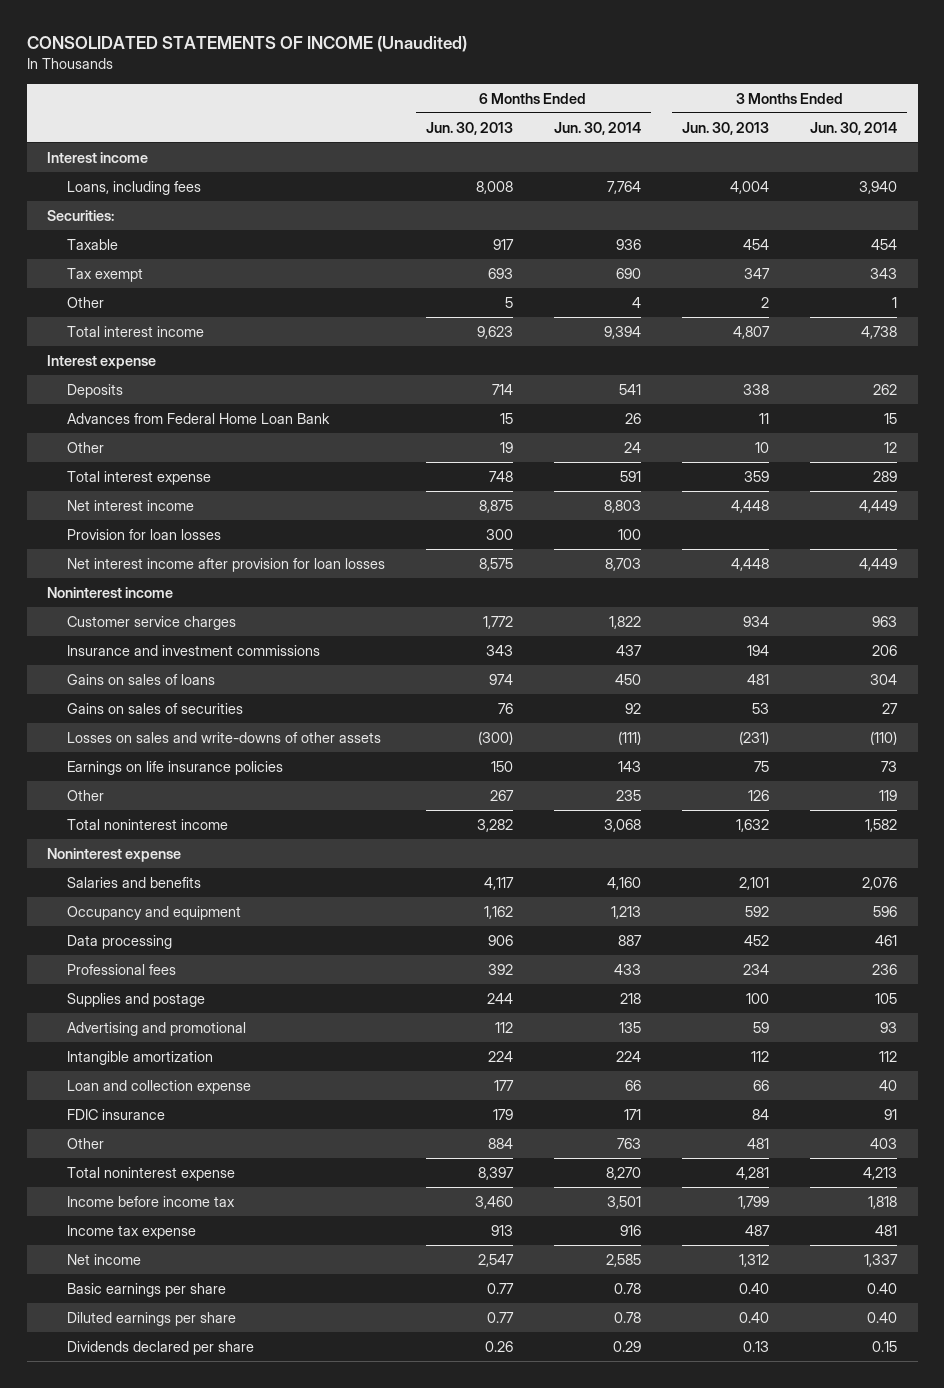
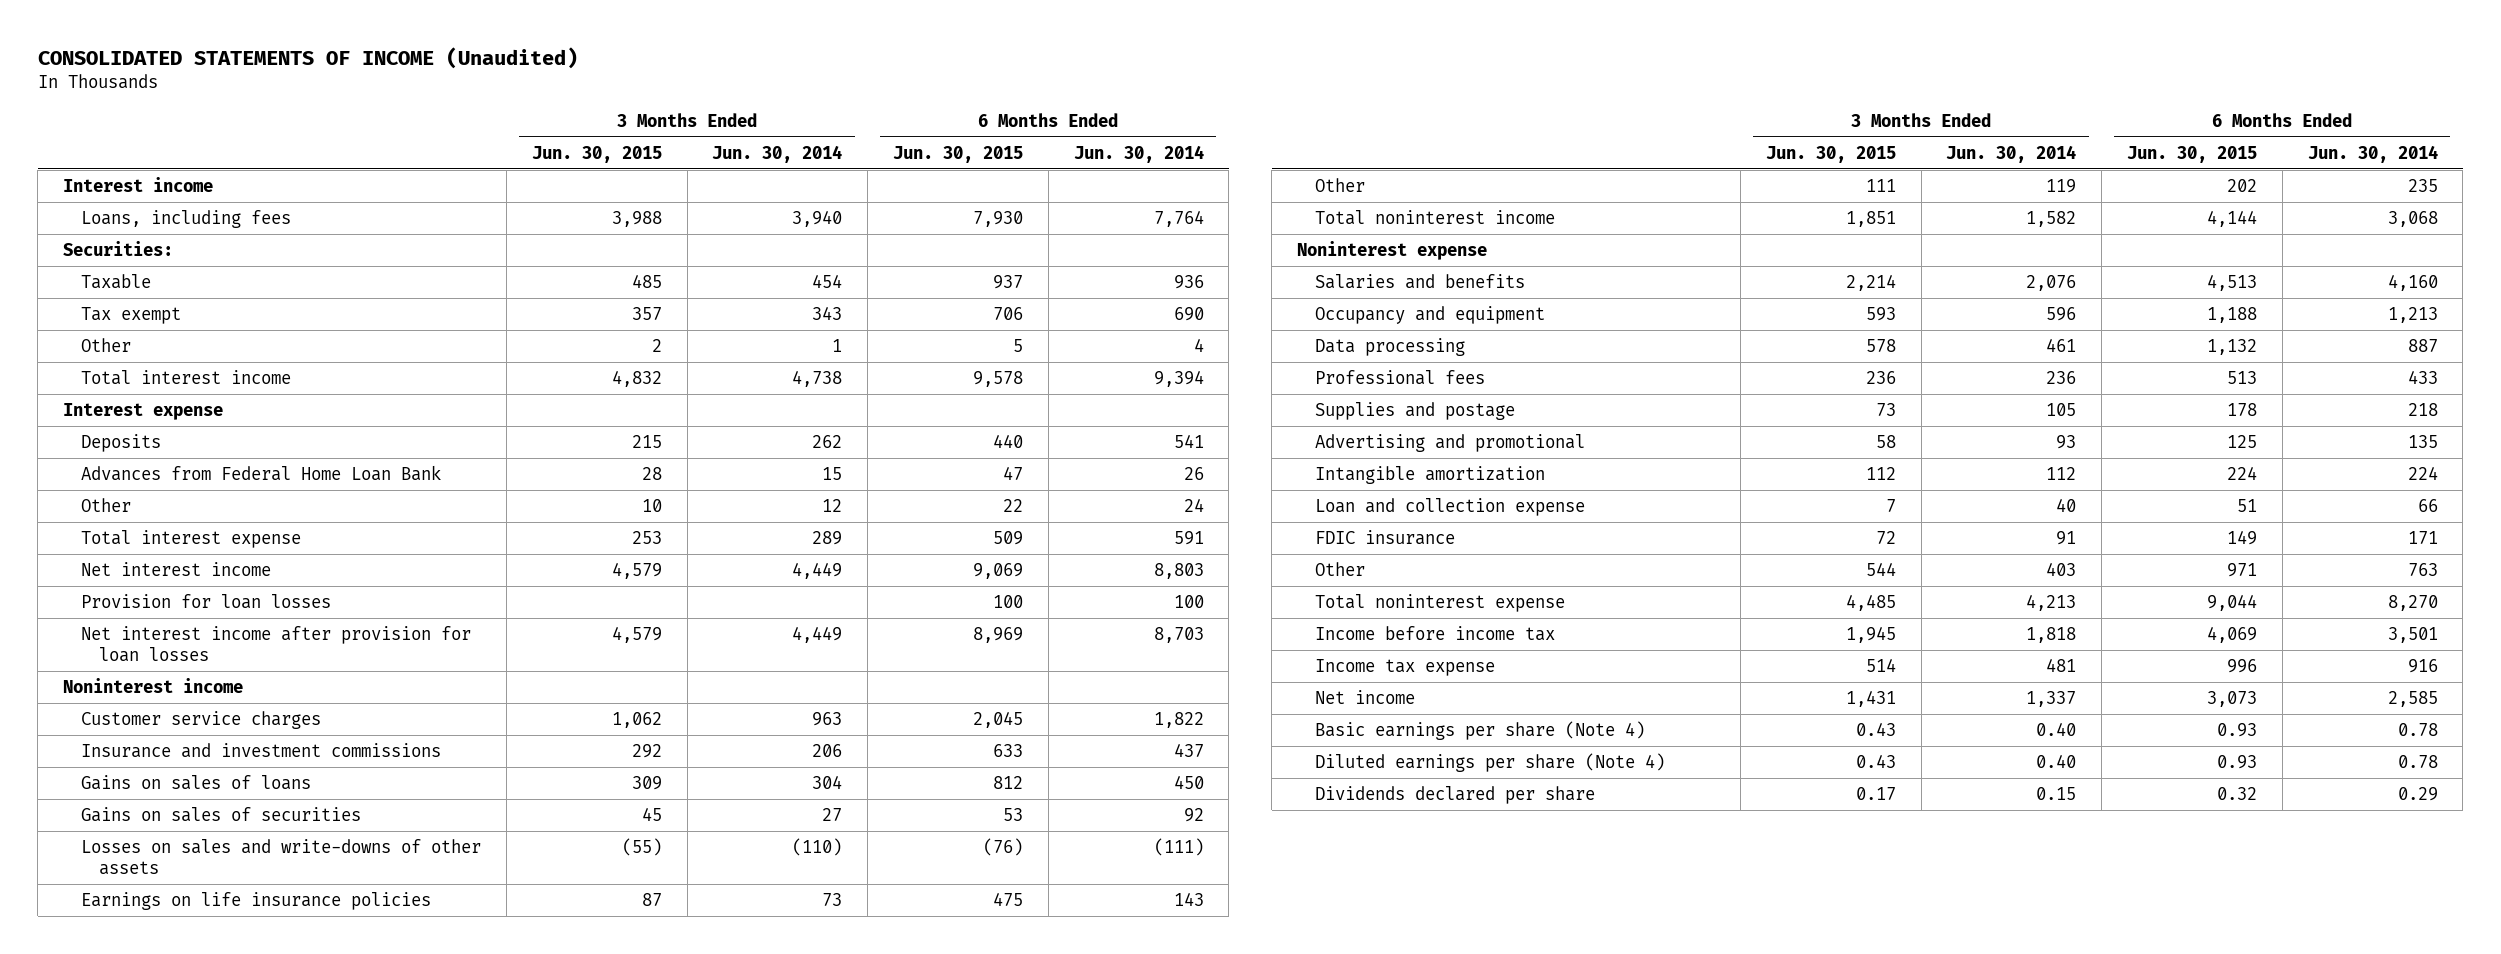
[425,121,513,135] Jun. 30, 2013 -> none
[681,121,769,135] Jun. 30, 2013 -> none
none -> [531,145,662,163] Jun. 30, 2015
none -> [892,145,1023,163] Jun. 30, 2015
[66,1282,226,1297] Basic earnings per share -> [1315,720,1646,740] Basic earnings per share (Note 4)
[66,1311,236,1326] Diluted earnings per share -> [1315,752,1666,772] Diluted earnings per share (Note 4)

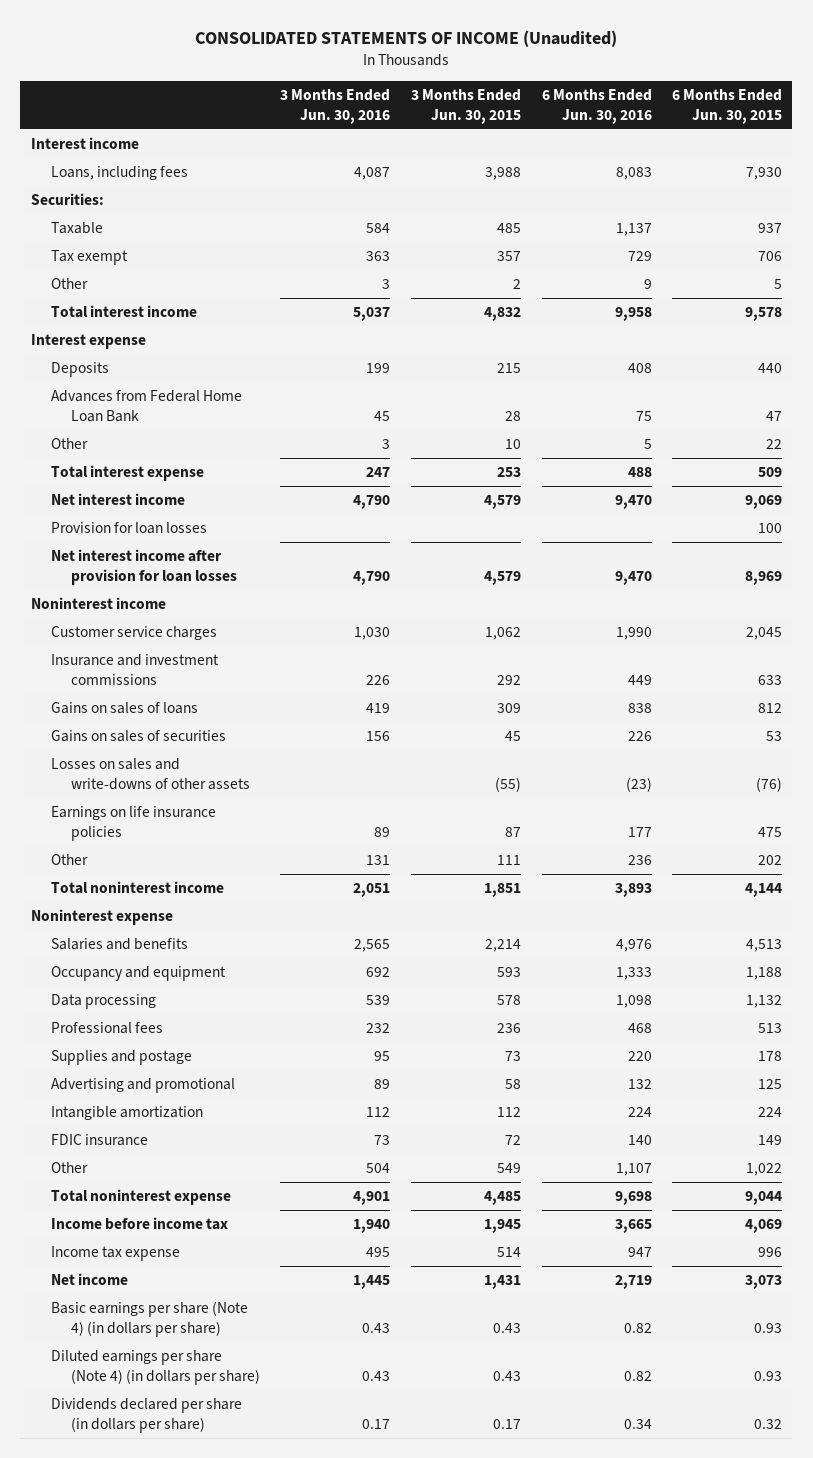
[712,144,843,163] Jun. 30, 2014 -> none
[1073,144,1204,163] Jun. 30, 2014 -> none
none -> [280,88,391,125] 3 Months Ended Jun. 30, 2016
none -> [541,88,652,125] 6 Months Ended Jun. 30, 2016
[1315,497,1586,516] Loan and collection expense -> none
[1865,561,1896,576] 544 -> [496,1162,521,1173] 549
[2227,562,2258,577] 971 -> [746,1162,783,1176] 1,022
[1315,720,1646,740] Basic earnings per share (Note 4) -> [50,1300,248,1338] Basic earnings per share (Note 4) (in dollars per share)
[1315,752,1666,772] Diluted earnings per share (Note 4) -> [50,1349,260,1386] Diluted earnings per share (Note 4) (in dollars per share)
[1315,785,1596,804] Dividends declared per share -> [50,1397,242,1434] Dividends declared per share (in dollars per share)

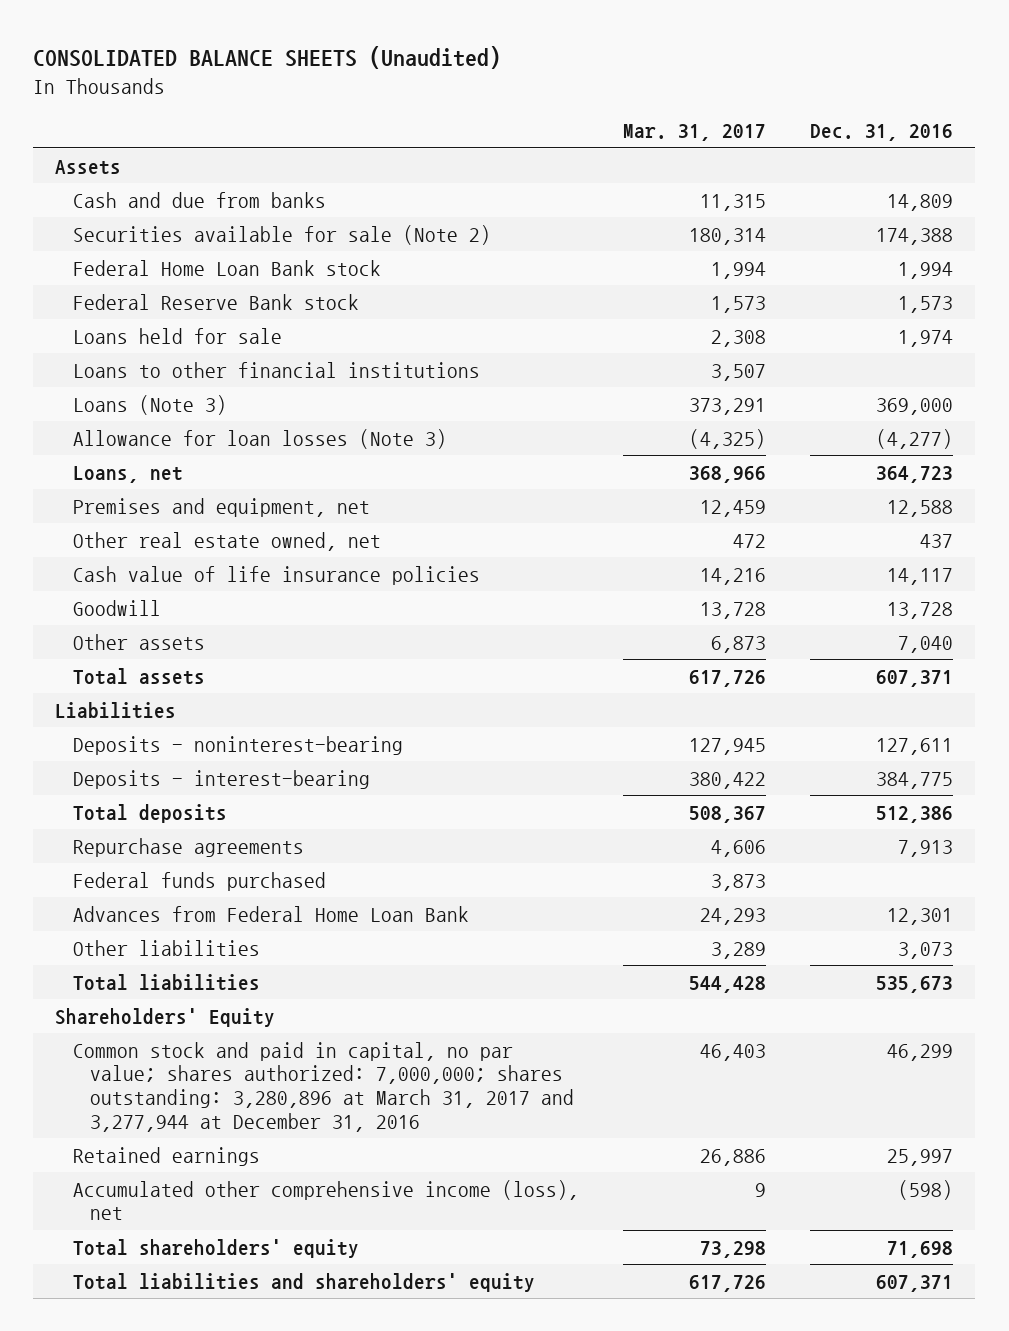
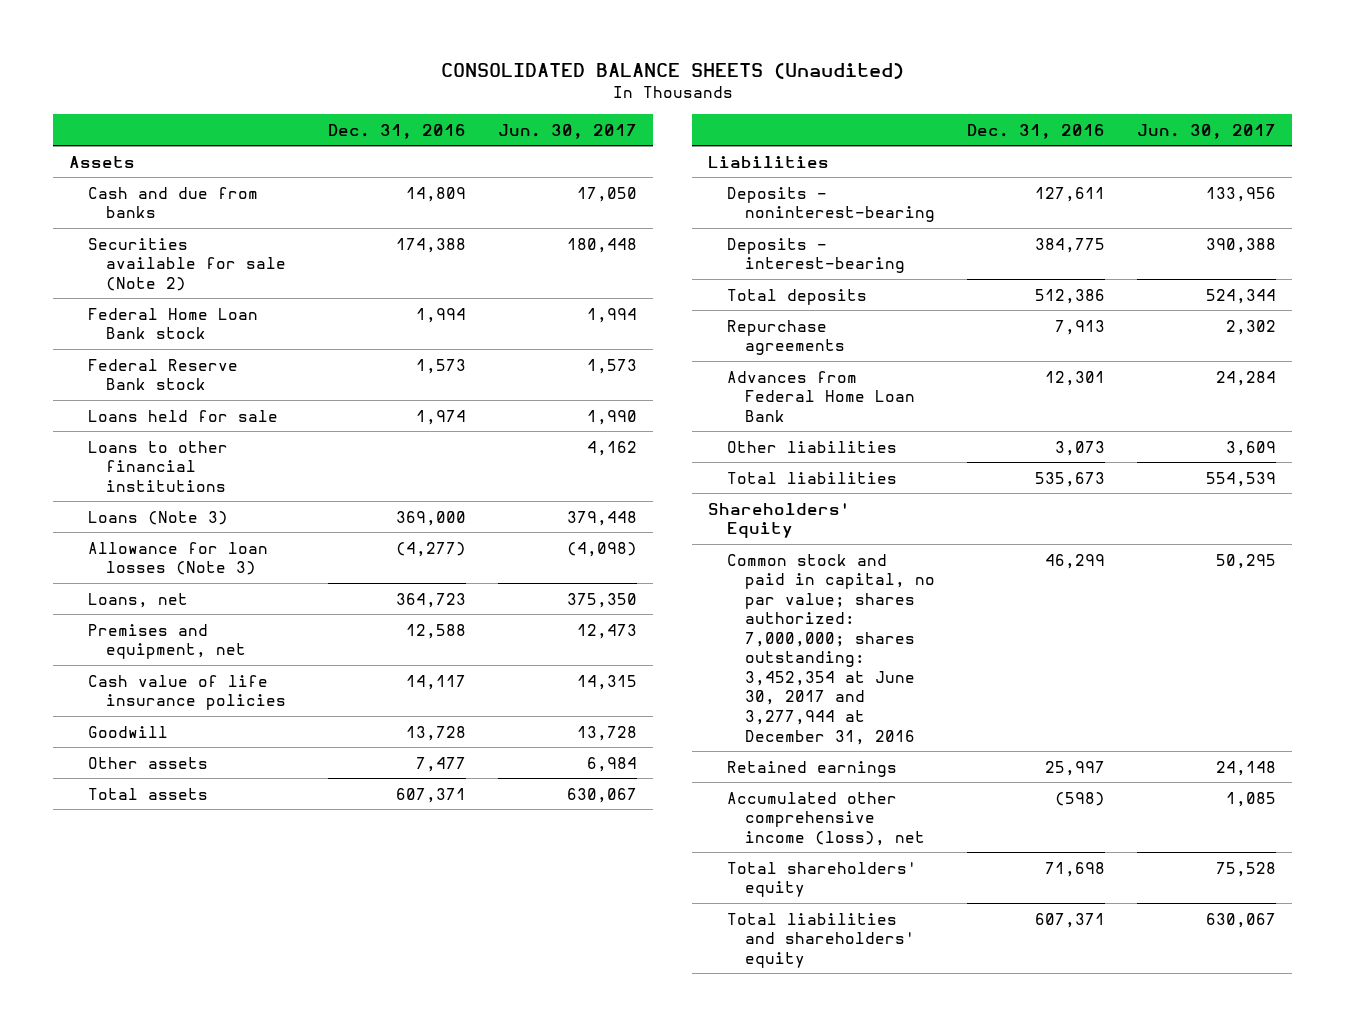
[623,124,767,142] Mar. 31, 2017 -> none
none -> [498,123,638,139] Jun. 30, 2017
[72,531,381,551] Other real estate owned, net -> none
[898,635,954,653] 7,040 -> [415,756,466,772] 7,477
[72,871,326,891] Federal funds purchased -> none
[72,1041,575,1132] Common stock and paid in capital, no par value; shares authorized: 7,000,000; shares outstanding: 3,280,896 at March 31, 2017 and 3,277,944 at December 31, 2016 -> [726,553,935,745] Common stock and paid in capital, no par value; shares authorized: 7,000,000; shares outstanding: 3,452,354 at June 30, 2017 and 3,277,944 at December 31, 2016

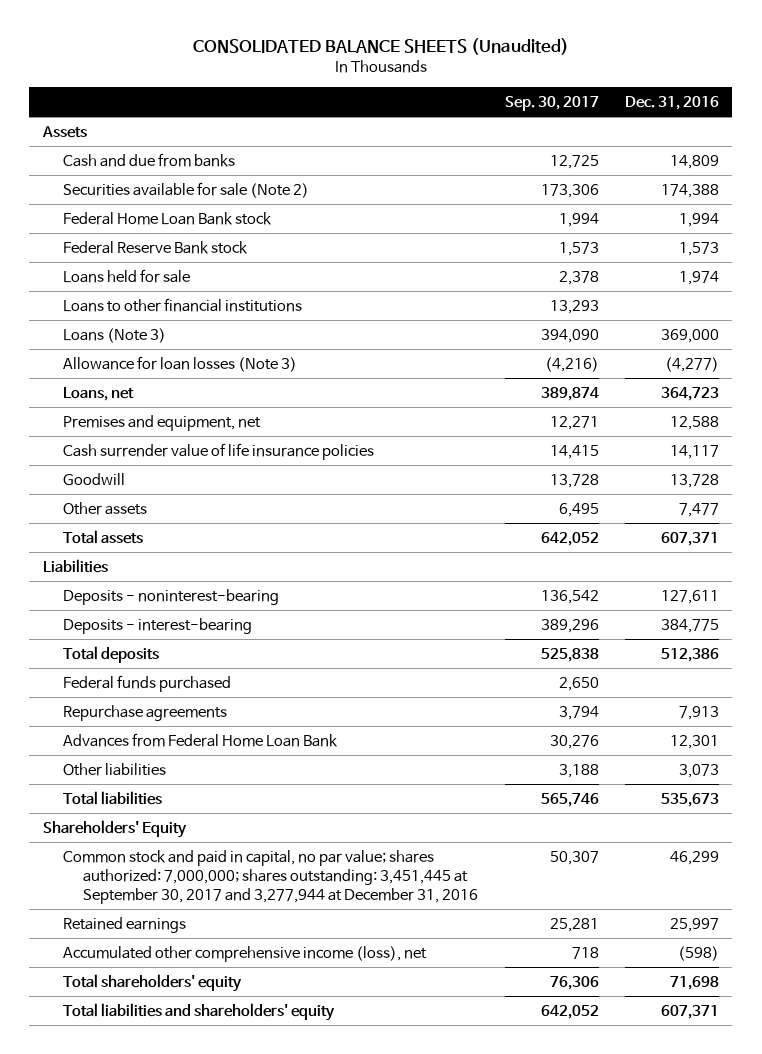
[498,123,638,139] Jun. 30, 2017 -> none
none -> [504,96,599,112] Sep. 30, 2017
[87,674,286,711] Cash value of life insurance policies -> [62,442,374,460] Cash surrender value of life insurance policies
none -> [62,674,231,692] Federal funds purchased
[726,553,935,745] Common stock and paid in capital, no par value; shares authorized: 7,000,000; shares outstanding: 3,452,354 at June 30, 2017 and 3,277,944 at December 31, 2016 -> [62,849,479,904] Common stock and paid in capital, no par value; shares authorized: 7,000,000; shares outstanding: 3,451,445 at September 30, 2017 and 3,277,944 at December 31, 2016

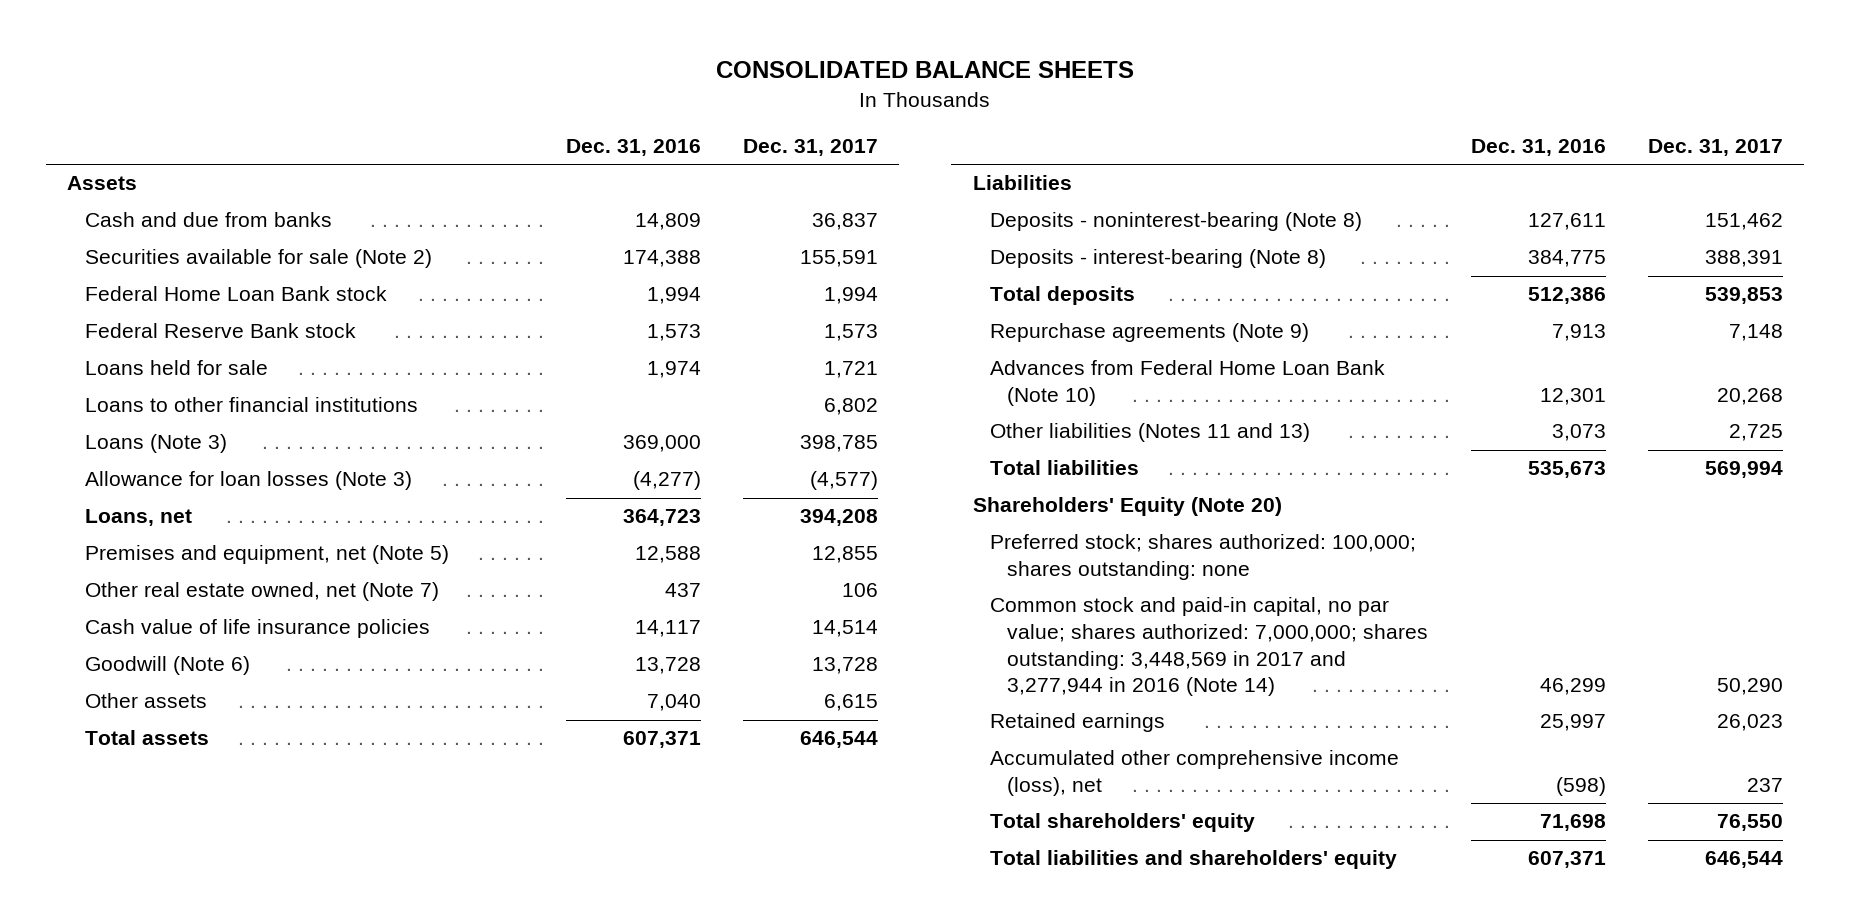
[192,38,569,56] CONSOLIDATED BALANCE SHEETS (Unaudited) -> [716,61,1135,79] CONSOLIDATED BALANCE SHEETS
[504,96,599,112] Sep. 30, 2017 -> none
none -> [742,138,878,156] Dec. 31, 2017
[62,414,261,431] Premises and equipment, net -> [84,545,449,565] Premises and equipment, net (Note 5)
none -> [84,582,439,602] Other real estate owned, net (Note 7)
[62,442,374,460] Cash surrender value of life insurance policies -> [84,619,430,639] Cash value of life insurance policies
[62,472,125,486] Goodwill -> [84,656,250,676] Goodwill (Note 6)
[679,502,720,517] 7,477 -> [646,694,701,712] 7,040
[62,588,279,605] Deposits - noninterest-bearing -> [989,212,1362,232] Deposits - noninterest-bearing (Note 8)
[62,617,252,634] Deposits - interest-bearing -> [989,249,1326,269] Deposits - interest-bearing (Note 8)
[62,674,231,692] Federal funds purchased -> none
[62,704,227,721] Repurchase agreements -> [989,323,1309,343] Repurchase agreements (Note 9)
[62,732,338,747] Advances from Federal Home Loan Bank -> [989,360,1385,407] Advances from Federal Home Loan Bank (Note 10)
[62,762,166,776] Other liabilities -> [989,423,1310,443] Other liabilities (Notes 11 and 13)
[42,819,187,838] Shareholders' Equity -> [972,497,1282,517] Shareholders' Equity (Note 20)
none -> [989,534,1416,581] Preferred stock; shares authorized: 100,000; shares outstanding: none
[62,849,479,904] Common stock and paid in capital, no par value; shares authorized: 7,000,000; shares outstanding: 3,451,445 at September 30, 2017 and 3,277,944 at December 31, 2016 -> [989,597,1429,697] Common stock and paid-in capital, no par value; shares authorized: 7,000,000; shares outstanding: 3,448,569 in 2017 and 3,277,944 in 2016 (Note 14)

